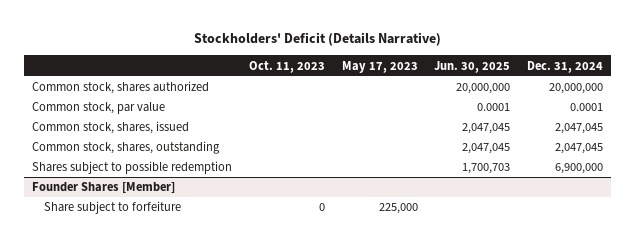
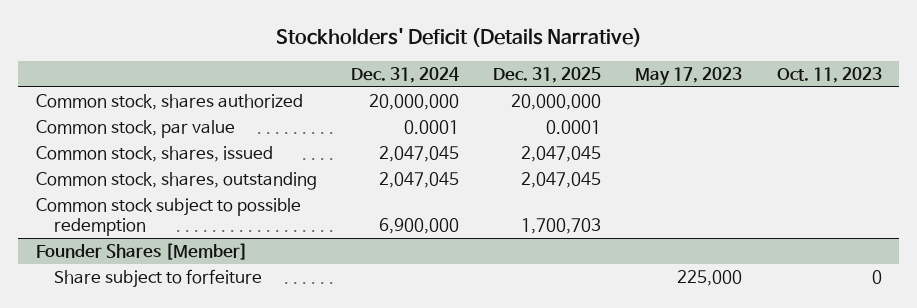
[434,60,511,73] Jun. 30, 2025 -> none
none -> [493,67,602,84] Dec. 31, 2025
[32,161,233,175] Shares subject to possible redemption -> [35,197,301,237] Common stock subject to possible redemption

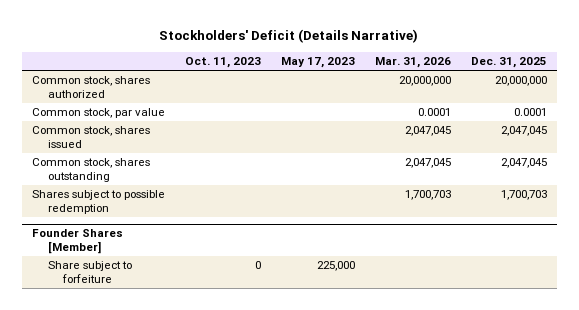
[350,67,459,84] Dec. 31, 2024 -> none
none -> [374,57,451,69] Mar. 31, 2026
[35,145,273,162] Common stock, shares, issued -> [31,126,150,149] Common stock, shares issued
[35,171,317,190] Common stock, shares, outstanding -> [31,158,150,183] Common stock, shares outstanding
[35,197,301,237] Common stock subject to possible redemption -> [31,190,165,215] Shares subject to possible redemption

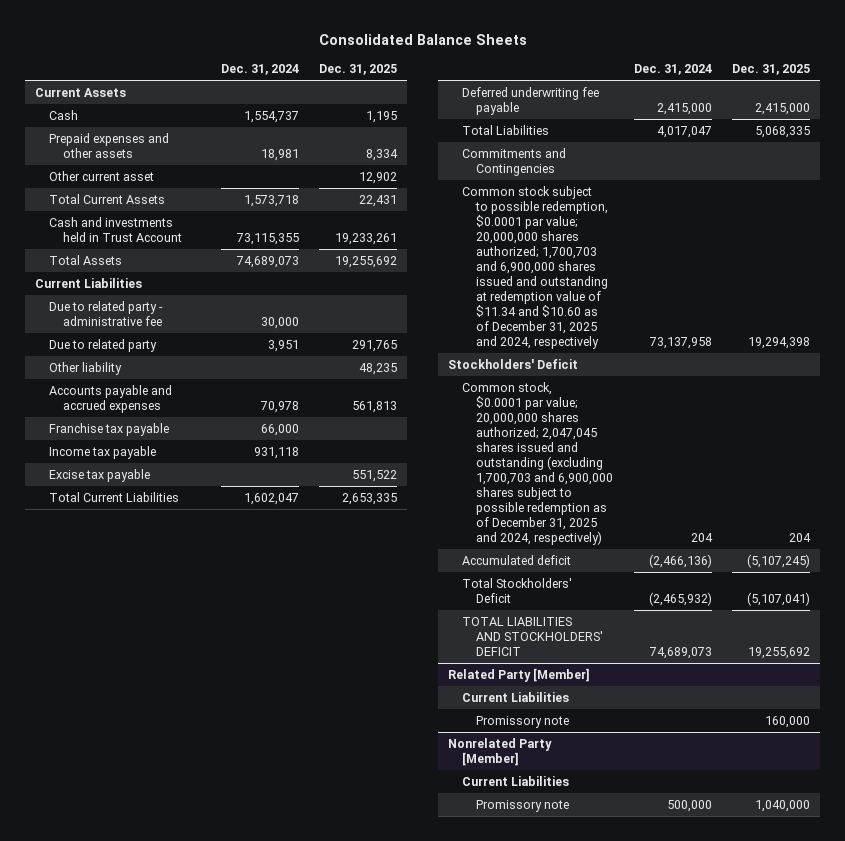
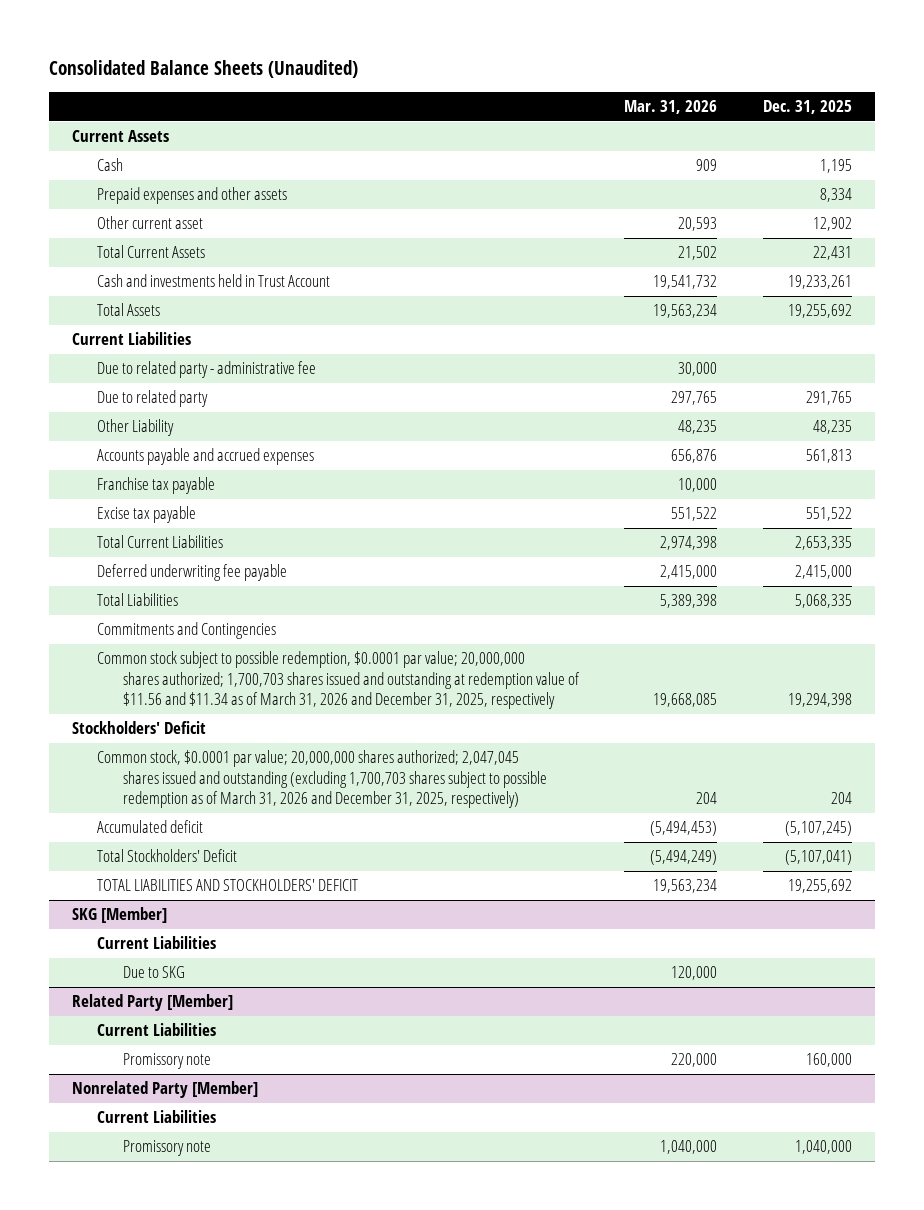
[318,33,527,45] Consolidated Balance Sheets -> [49,60,359,79] Consolidated Balance Sheets (Unaudited)
[220,64,299,76] Dec. 31, 2024 -> none
none -> [624,100,718,115] Mar. 31, 2026
[49,362,123,376] Other liability -> [97,419,175,437] Other Liability
[49,446,157,460] Income tax payable -> none
[462,186,609,349] Common stock subject to possible redemption, $0.0001 par value; 20,000,000 shares authorized; 1,700,703 and 6,900,000 shares issued and outstanding at redemption value of $11.34 and $10.60 as of December 31, 2025 and 2024, respectively -> [97,651,580,710] Common stock subject to possible redemption, $0.0001 par value; 20,000,000 shares authorized; 1,700,703 shares issued and outstanding at redemption value of $11.56 and $11.34 as of March 31, 2026 and December 31, 2025, respectively
[462,382,614,545] Common stock, $0.0001 par value; 20,000,000 shares authorized; 2,047,045 shares issued and outstanding (excluding 1,700,703 and 6,900,000 shares subject to possible redemption as of December 31, 2025 and 2024, respectively) -> [97,750,547,809] Common stock, $0.0001 par value; 20,000,000 shares authorized; 2,047,045 shares issued and outstanding (excluding 1,700,703 shares subject to possible redemption as of March 31, 2026 and December 31, 2025, respectively)
none -> [72,907,168,924] SKG [Member]
none -> [97,936,217,950] Current Liabilities
none -> [122,966,185,979] Due to SKG

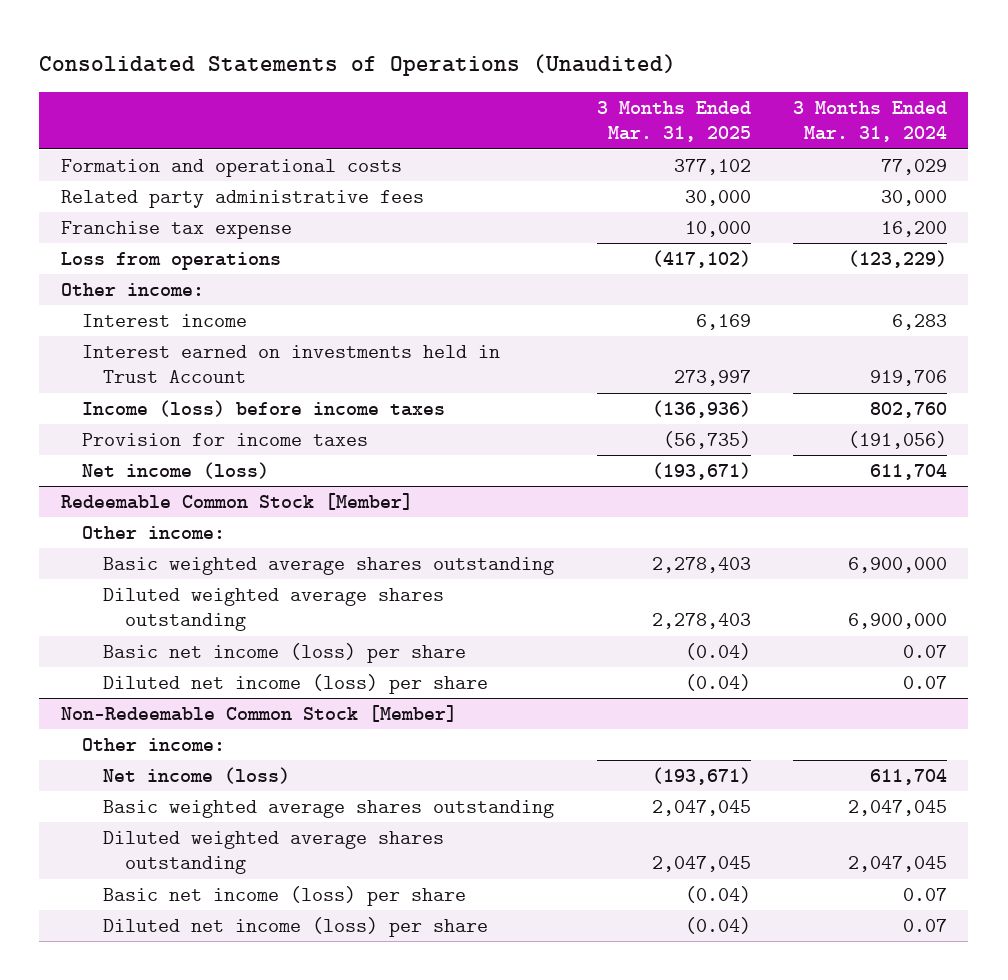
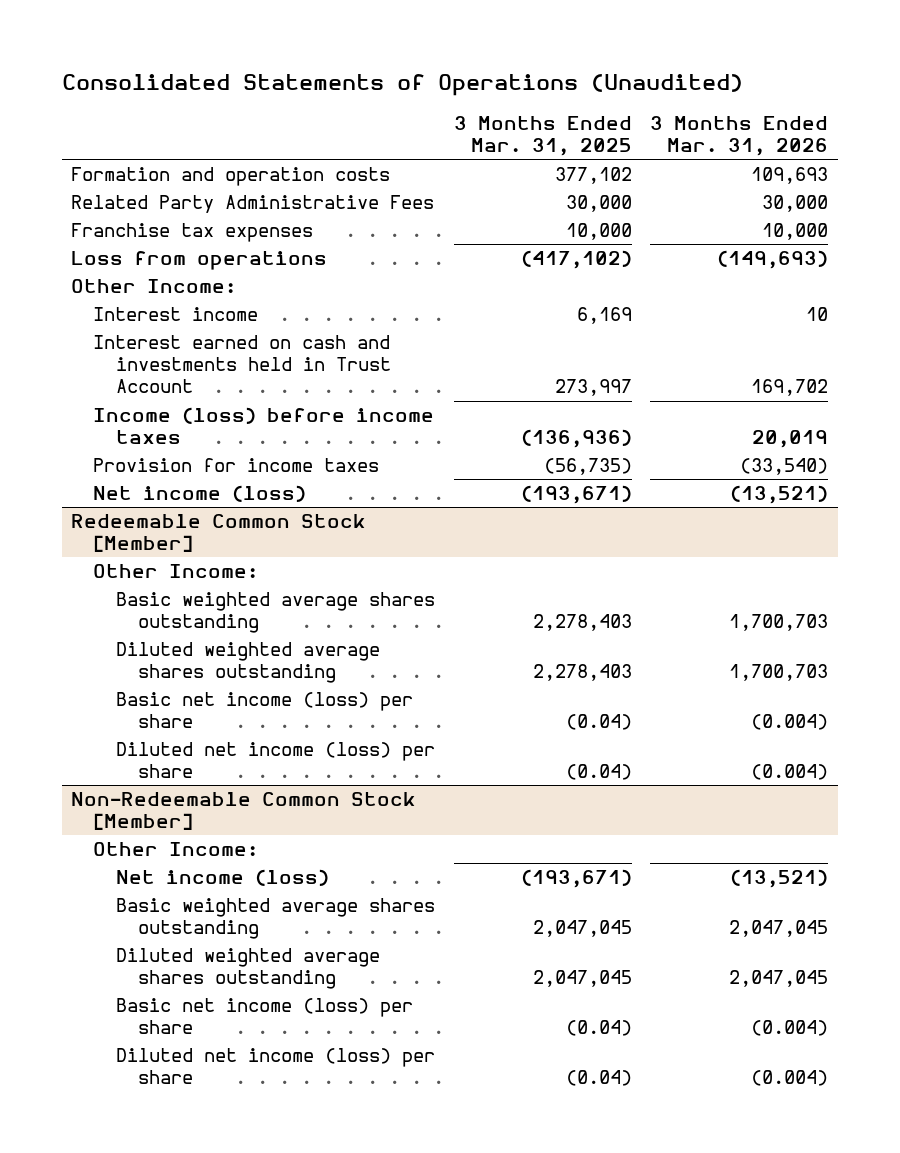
[793,101,948,143] 3 Months Ended Mar. 31, 2024 -> none
none -> [650,116,829,157] 3 Months Ended Mar. 31, 2026
[60,158,402,177] Formation and operational costs -> [71,167,391,187] Formation and operation costs
[60,189,424,208] Related party administrative fees -> [71,195,435,214] Related Party Administrative Fees
[60,220,292,239] Franchise tax expense -> [71,223,314,243] Franchise tax expenses
[60,282,204,296] Other income: -> [71,279,237,294] Other Income:
[81,344,500,384] Interest earned on investments held in Trust Account -> [93,335,391,394] Interest earned on cash and investments held in Trust Account
[81,525,225,539] Other income: -> [93,564,259,579] Other Income:
[81,737,225,751] Other income: -> [93,842,259,857] Other Income:

